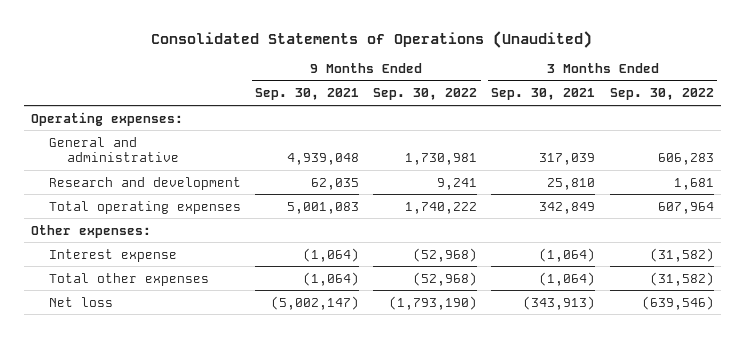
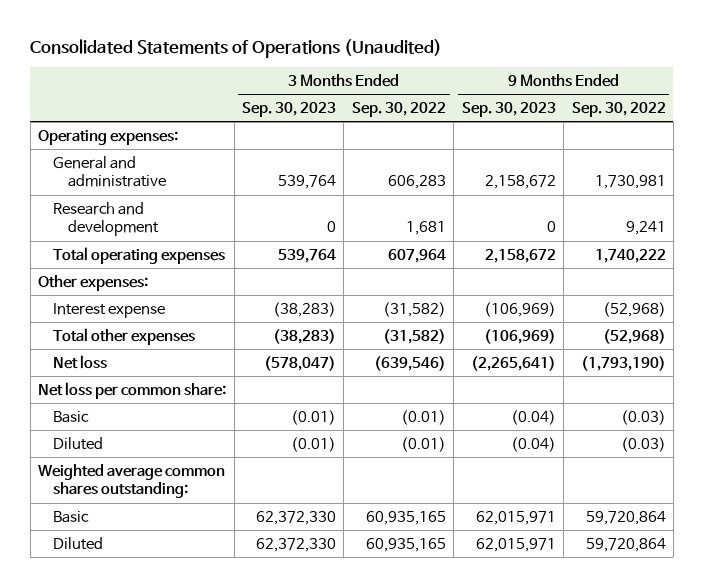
[255,88,360,101] Sep. 30, 2021 -> none
[491,88,596,101] Sep. 30, 2021 -> none
none -> [242,102,337,118] Sep. 30, 2023
none -> [461,102,556,118] Sep. 30, 2023
none -> [38,381,227,399] Net loss per common share:
none -> [53,410,90,423] Basic
none -> [53,436,104,450] Diluted
none -> [38,463,226,499] Weighted average common shares outstanding:
none -> [53,510,90,523] Basic
none -> [53,536,104,550] Diluted

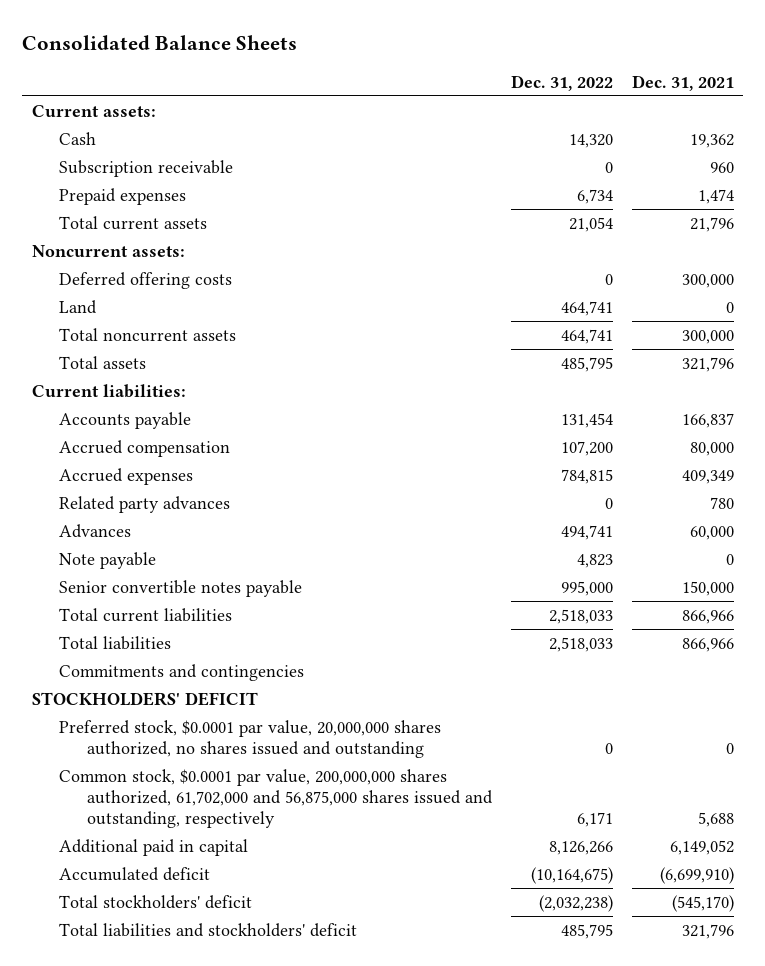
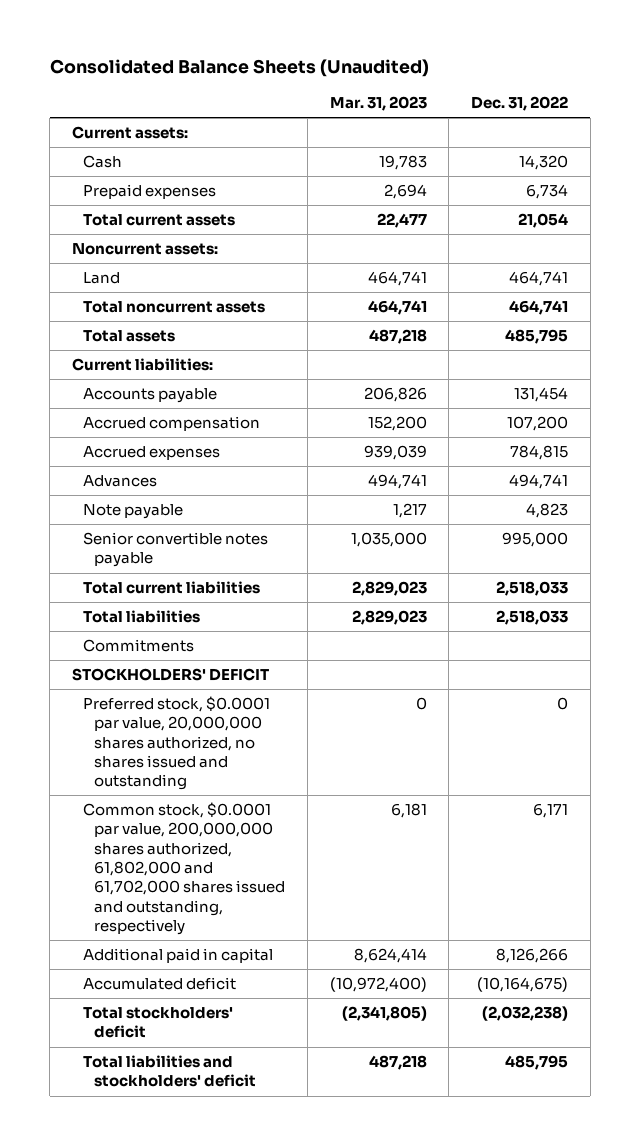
[22,35,298,51] Consolidated Balance Sheets -> [49,59,429,78] Consolidated Balance Sheets (Unaudited)
[631,75,734,92] Dec. 31, 2021 -> none
none -> [329,96,427,112] Mar. 31, 2023
[59,159,234,177] Subscription receivable -> none
[59,271,233,289] Deferred offering costs -> none
[59,495,231,513] Related party advances -> none
[59,663,305,681] Commitments and contingencies -> [83,639,195,653] Commitments
[59,768,494,828] Common stock, $0.0001 par value, 200,000,000 shares authorized, 61,702,000 and 56,875,000 shares issued and outstanding, respectively -> [83,802,286,935] Common stock, $0.0001 par value, 200,000,000 shares authorized, 61,802,000 and 61,702,000 shares issued and outstanding, respectively

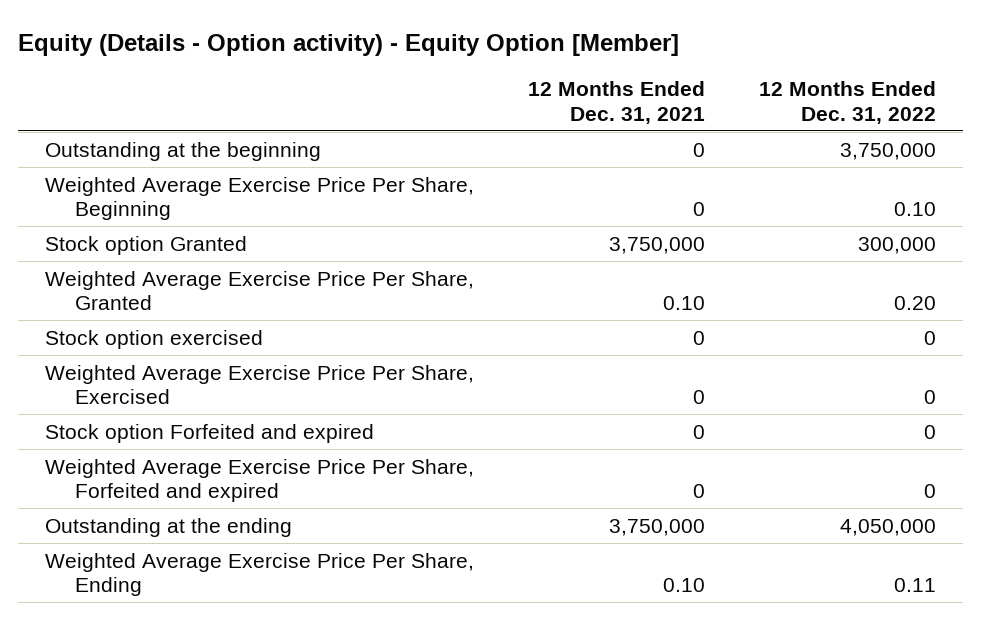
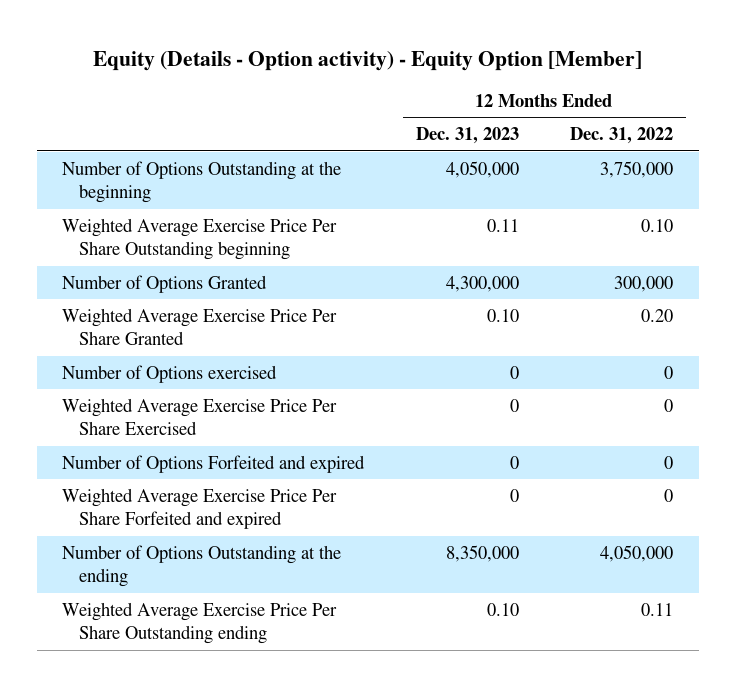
[528,81,706,124] 12 Months Ended Dec. 31, 2021 -> none
none -> [415,127,519,145] Dec. 31, 2023
[45,141,322,161] Outstanding at the beginning -> [62,160,342,204] Number of Options Outstanding at the beginning
[45,176,475,220] Weighted Average Exercise Price Per Share, Beginning -> [62,217,338,261] Weighted Average Exercise Price Per Share Outstanding beginning
[45,235,248,255] Stock option Granted -> [62,274,268,293] Number of Options Granted
[45,270,475,310] Weighted Average Exercise Price Per Share, Granted -> [62,307,338,346] Weighted Average Exercise Price Per Share Granted
[45,329,264,349] Stock option exercised -> [62,364,278,383] Number of Options exercised
[45,364,475,404] Weighted Average Exercise Price Per Share, Exercised -> [62,397,338,436] Weighted Average Exercise Price Per Share Exercised
[45,423,375,443] Stock option Forfeited and expired -> [62,454,366,473] Number of Options Forfeited and expired
[45,458,475,502] Weighted Average Exercise Price Per Share, Forfeited and expired -> [62,487,338,530] Weighted Average Exercise Price Per Share Forfeited and expired
[45,517,293,537] Outstanding at the ending -> [62,544,342,588] Number of Options Outstanding at the ending
[45,552,475,596] Weighted Average Exercise Price Per Share, Ending -> [62,601,338,645] Weighted Average Exercise Price Per Share Outstanding ending

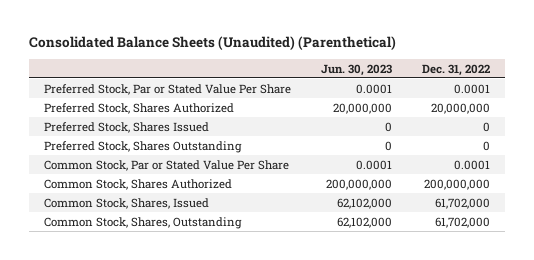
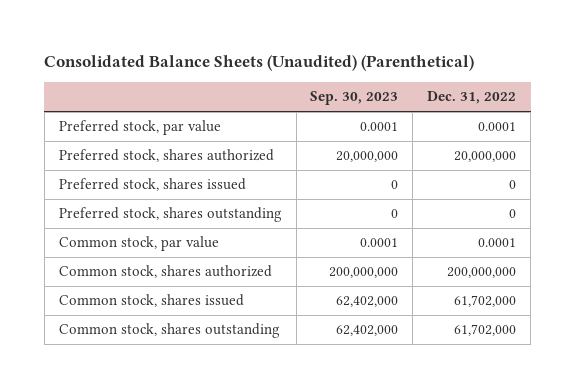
[321,63,393,76] Jun. 30, 2023 -> none
none -> [310,91,399,106] Sep. 30, 2023
[44,83,292,95] Preferred Stock, Par or Stated Value Per Share -> [58,120,221,136] Preferred stock, par value
[44,102,235,114] Preferred Stock, Shares Authorized -> [58,149,274,163] Preferred stock, shares authorized
[44,121,210,133] Preferred Stock, Shares Issued -> [58,178,246,192] Preferred stock, shares issued
[44,140,243,153] Preferred Stock, Shares Outstanding -> [58,207,282,223] Preferred stock, shares outstanding
[44,159,290,171] Common Stock, Par or Stated Value Per Share -> [58,236,219,252] Common stock, par value
[44,178,233,190] Common Stock, Shares Authorized -> [58,265,272,279] Common stock, shares authorized
[44,197,210,209] Common Stock, Shares, Issued -> [58,294,244,308] Common stock, shares issued
[44,216,243,229] Common Stock, Shares, Outstanding -> [58,323,280,339] Common stock, shares outstanding

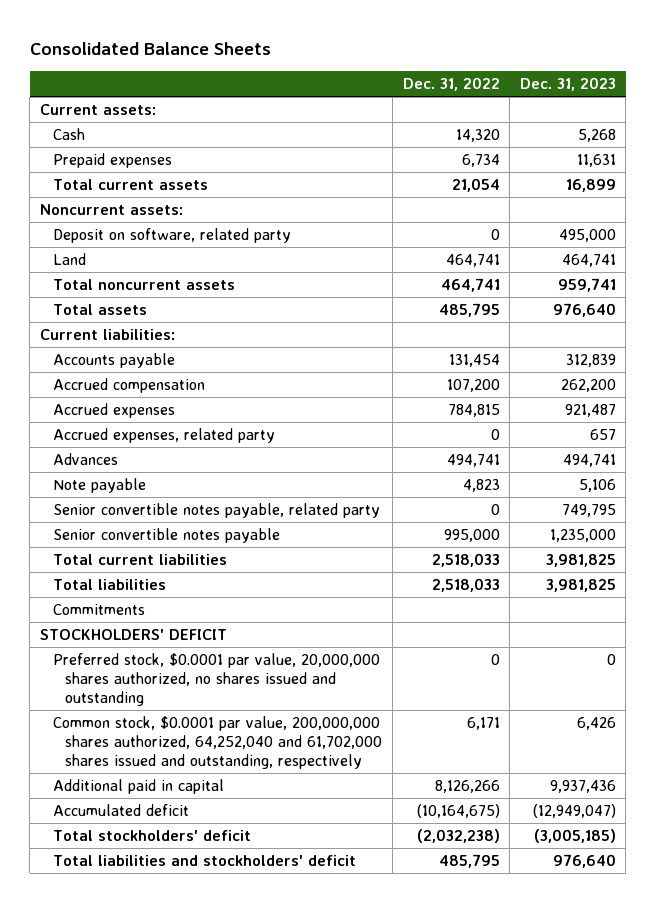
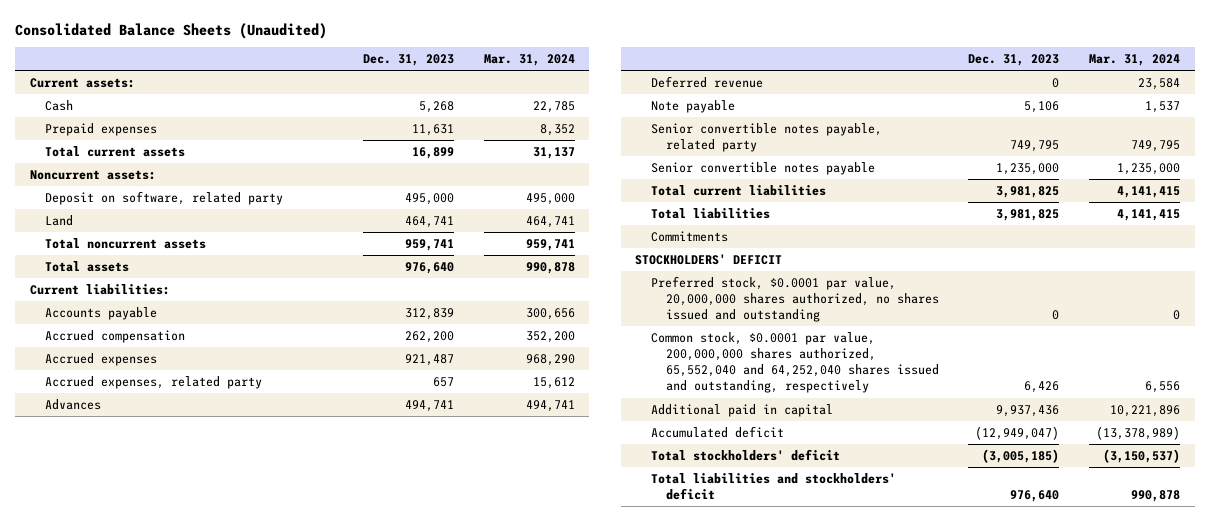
[29,42,271,56] Consolidated Balance Sheets -> [15,22,328,39] Consolidated Balance Sheets (Unaudited)
[402,77,500,92] Dec. 31, 2022 -> none
none -> [483,53,575,66] Mar. 31, 2024
none -> [650,75,763,88] Deferred revenue
[52,716,383,770] Common stock, $0.0001 par value, 200,000,000 shares authorized, 64,252,040 and 61,702,000 shares issued and outstanding, respectively -> [650,331,939,394] Common stock, $0.0001 par value, 200,000,000 shares authorized, 65,552,040 and 64,252,040 shares issued and outstanding, respectively

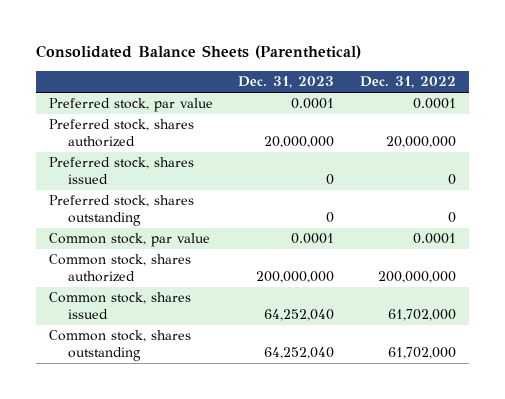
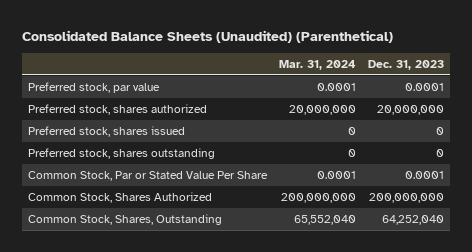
[35,45,361,60] Consolidated Balance Sheets (Parenthetical) -> [21,29,393,43] Consolidated Balance Sheets (Unaudited) (Parenthetical)
[360,76,457,89] Dec. 31, 2022 -> none
none -> [279,59,357,70] Mar. 31, 2024
[48,292,191,320] Common stock, shares issued -> none
[48,233,210,248] Common stock, par value -> [27,171,268,182] Common Stock, Par or Stated Value Per Share
[48,254,191,283] Common stock, shares authorized -> [27,192,212,204] Common Stock, Shares Authorized
[48,330,191,362] Common stock, shares outstanding -> [27,214,222,226] Common Stock, Shares, Outstanding

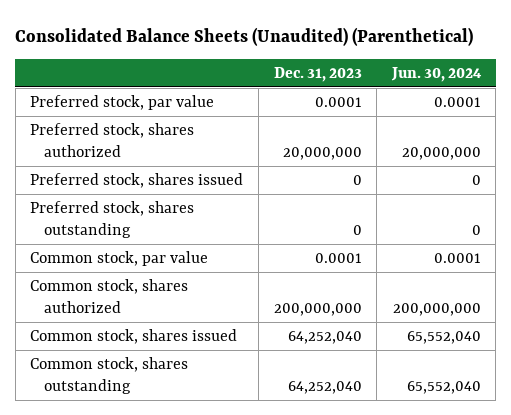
[279,59,357,70] Mar. 31, 2024 -> none
none -> [390,67,482,83] Jun. 30, 2024
[27,171,268,182] Common Stock, Par or Stated Value Per Share -> [30,250,209,266] Common stock, par value
[27,192,212,204] Common Stock, Shares Authorized -> [30,278,189,313] Common stock, shares authorized
none -> [30,328,238,344] Common stock, shares issued
[27,214,222,226] Common Stock, Shares, Outstanding -> [30,356,189,394] Common stock, shares outstanding

